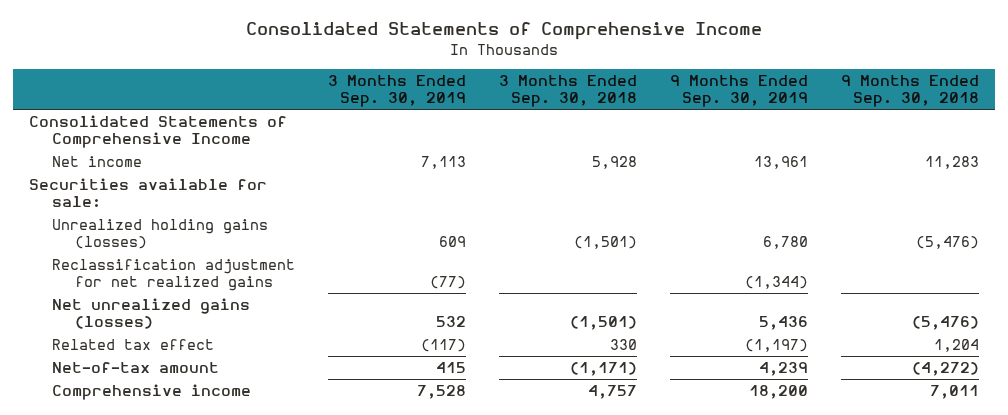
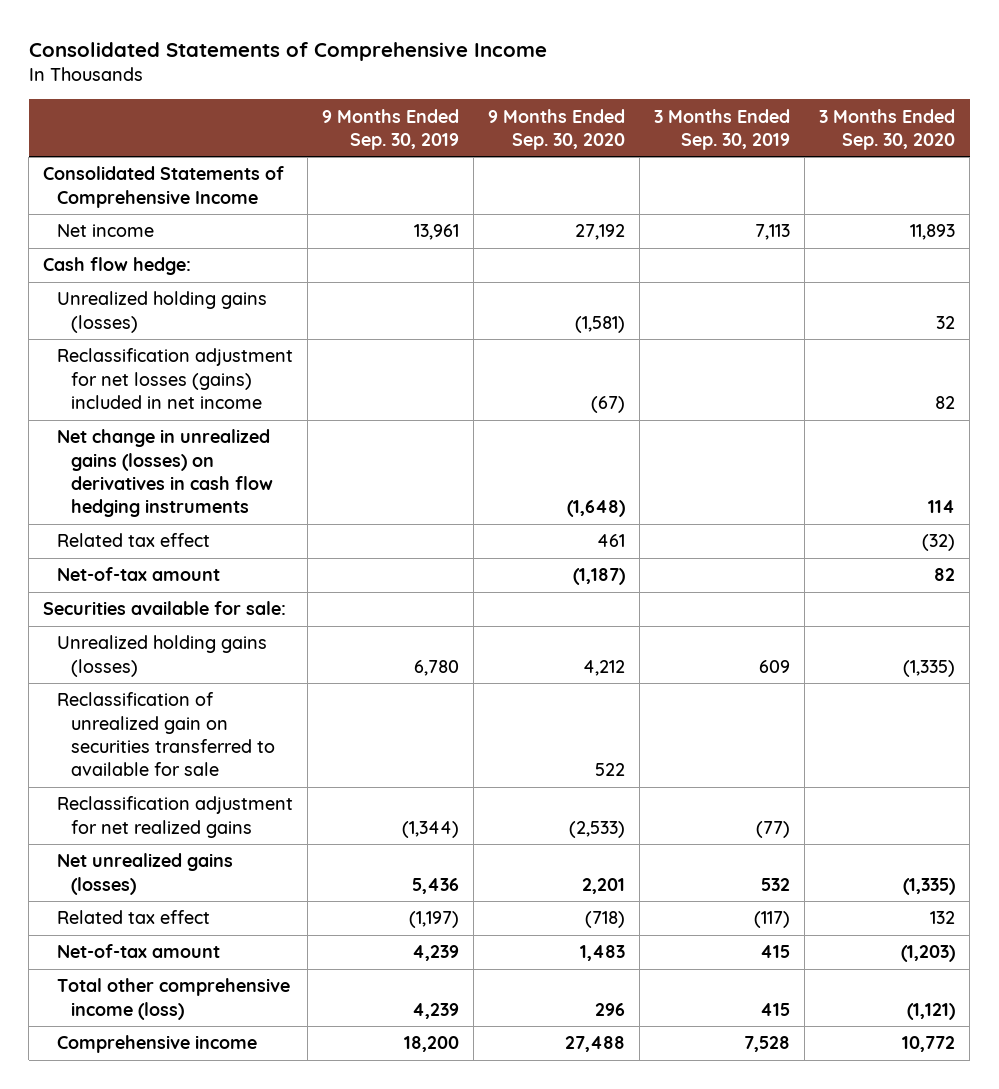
[499,75,638,107] 3 Months Ended Sep. 30, 2018 -> none
[840,75,979,107] 9 Months Ended Sep. 30, 2018 -> none
none -> [488,108,626,150] 9 Months Ended Sep. 30, 2020
none -> [819,108,956,150] 3 Months Ended Sep. 30, 2020
none -> [43,257,192,276] Cash flow hedge:
none -> [57,291,268,333] Unrealized holding gains (losses)
none -> [57,348,294,410] Reclassification adjustment for net losses (gains) included in net income
none -> [57,429,273,518] Net change in unrealized gains (losses) on derivatives in cash flow hedging instruments
none -> [57,533,211,548] Related tax effect
none -> [57,567,221,582] Net-of-tax amount
none -> [57,692,275,777] Reclassification of unrealized gain on securities transferred to available for sale
none -> [57,978,291,1020] Total other comprehensive income (loss)

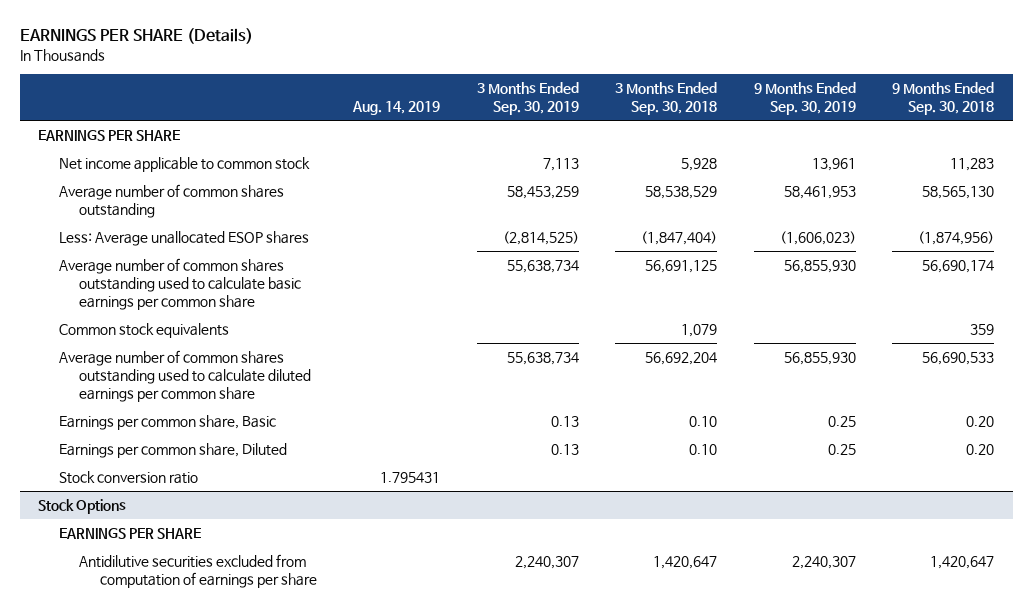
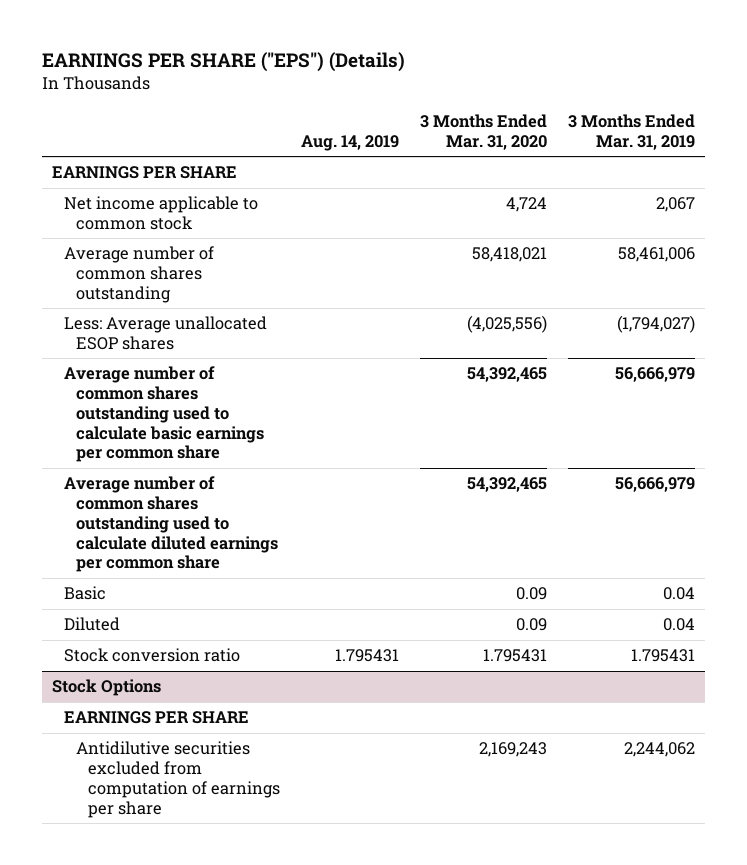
[19,28,253,45] EARNINGS PER SHARE (Details) -> [42,52,406,73] EARNINGS PER SHARE ("EPS") (Details)
[476,82,579,115] 3 Months Ended Sep. 30, 2019 -> none
[615,82,718,115] 3 Months Ended Sep. 30, 2018 -> none
[753,82,856,115] 9 Months Ended Sep. 30, 2019 -> none
[892,82,995,115] 9 Months Ended Sep. 30, 2018 -> none
none -> [419,113,547,150] 3 Months Ended Mar. 31, 2020
none -> [567,113,695,150] 3 Months Ended Mar. 31, 2019
[58,323,229,339] Common stock equivalents -> none
[58,415,276,431] Earnings per common share, Basic -> [64,586,107,601] Basic
[58,443,287,459] Earnings per common share, Diluted -> [64,617,121,632] Diluted

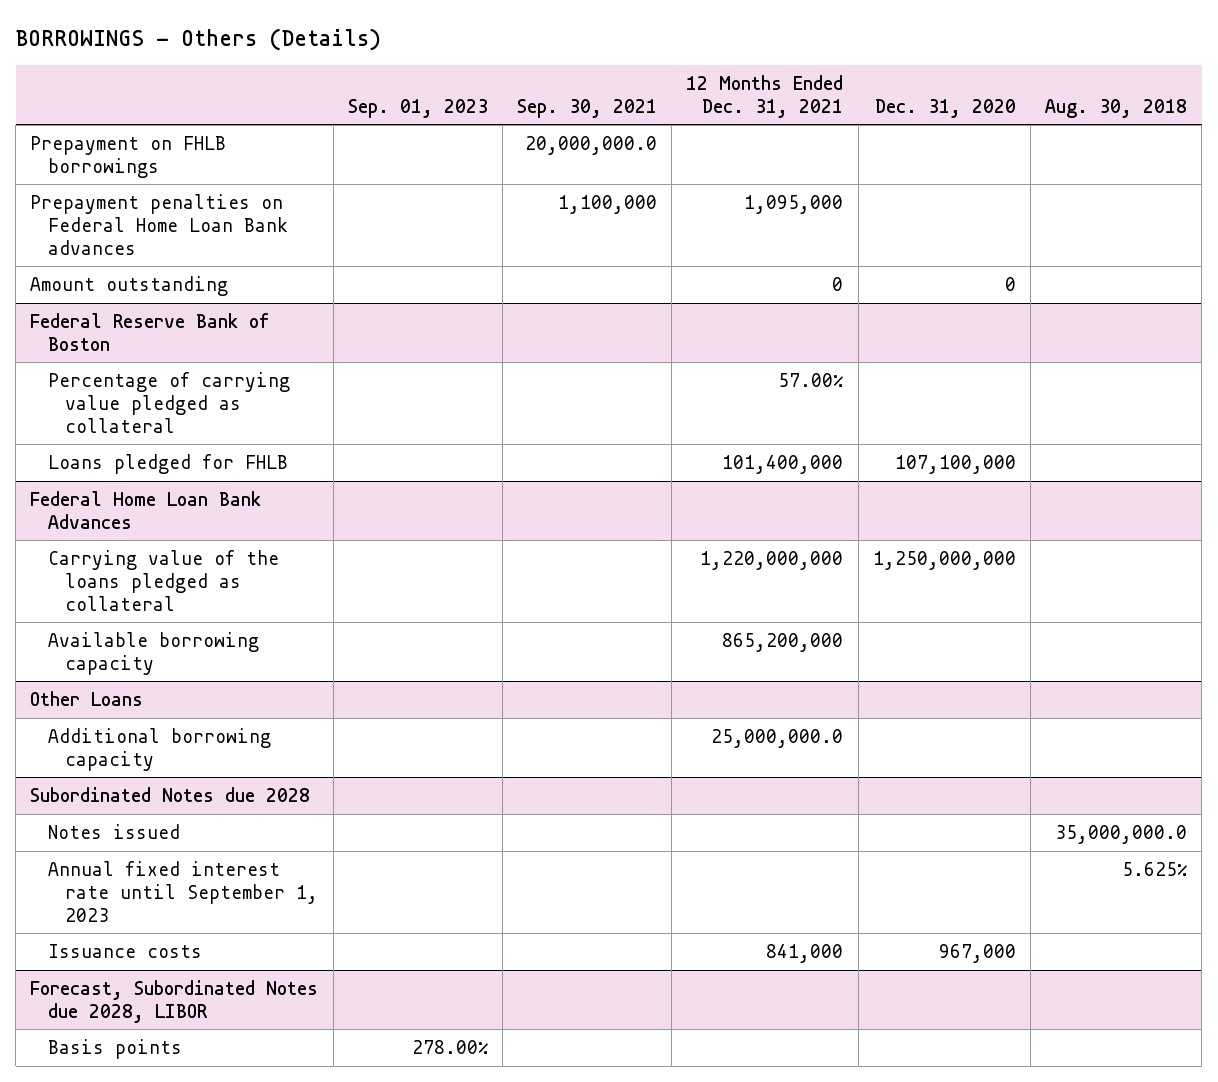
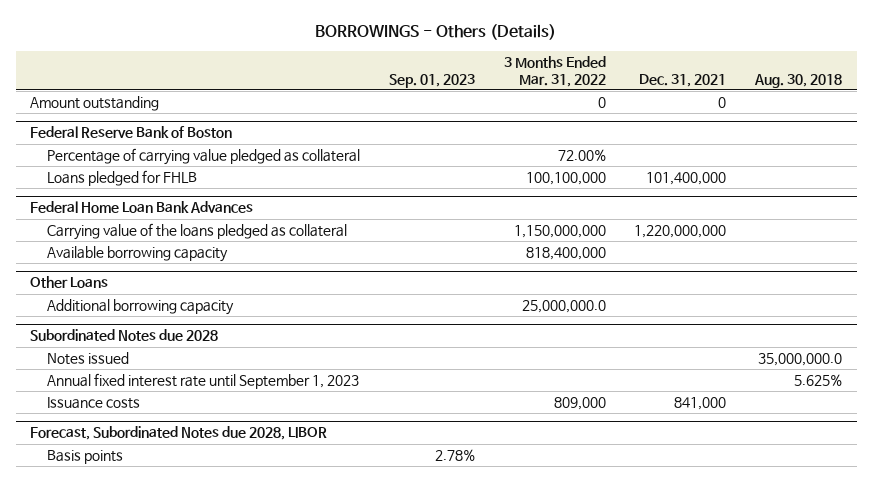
[517,98,658,118] Sep. 30, 2021 -> none
[686,74,844,118] 12 Months Ended Dec. 31, 2021 -> none
[874,98,1016,118] Dec. 31, 2020 -> none
none -> [503,55,606,87] 3 Months Ended Mar. 31, 2022
none -> [639,73,727,87] Dec. 31, 2021
[30,135,227,178] Prepayment on FHLB borrowings -> none
[30,193,288,255] Prepayment penalties on Federal Home Loan Bank advances -> none
[411,1039,489,1054] 278.00% -> [434,449,475,462] 2.78%

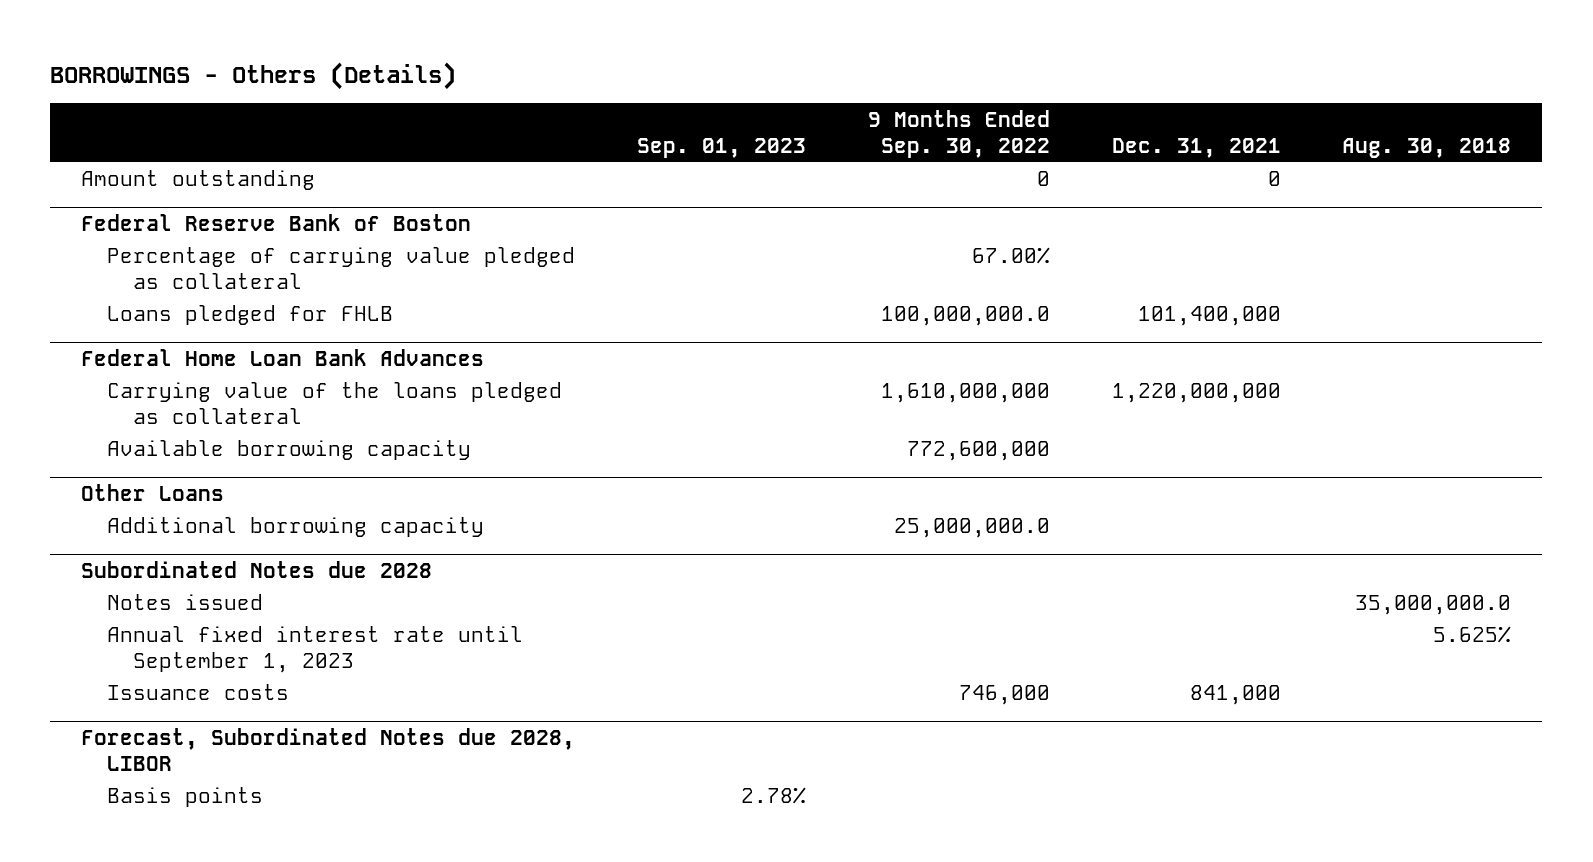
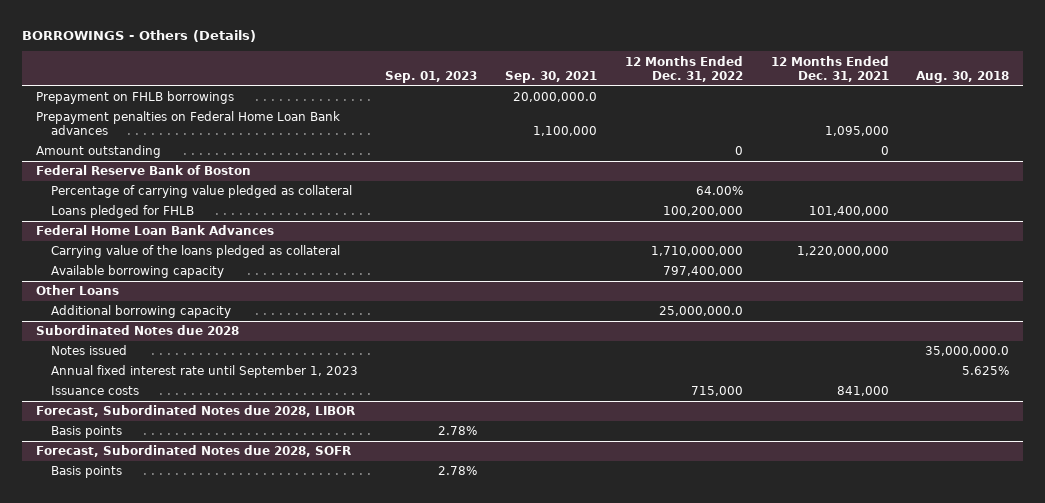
[867,109,1050,158] 9 Months Ended Sep. 30, 2022 -> none
[1111,137,1281,158] Dec. 31, 2021 -> none
none -> [505,70,598,83] Sep. 30, 2021
none -> [624,55,743,82] 12 Months Ended Dec. 31, 2022
none -> [770,55,889,82] 12 Months Ended Dec. 31, 2021
none -> [36,91,235,105] Prepayment on FHLB borrowings
none -> [36,111,341,136] Prepayment penalties on Federal Home Loan Bank advances
none -> [36,445,352,458] Forecast, Subordinated Notes due 2028, SOFR
none -> [50,466,122,479] Basis points

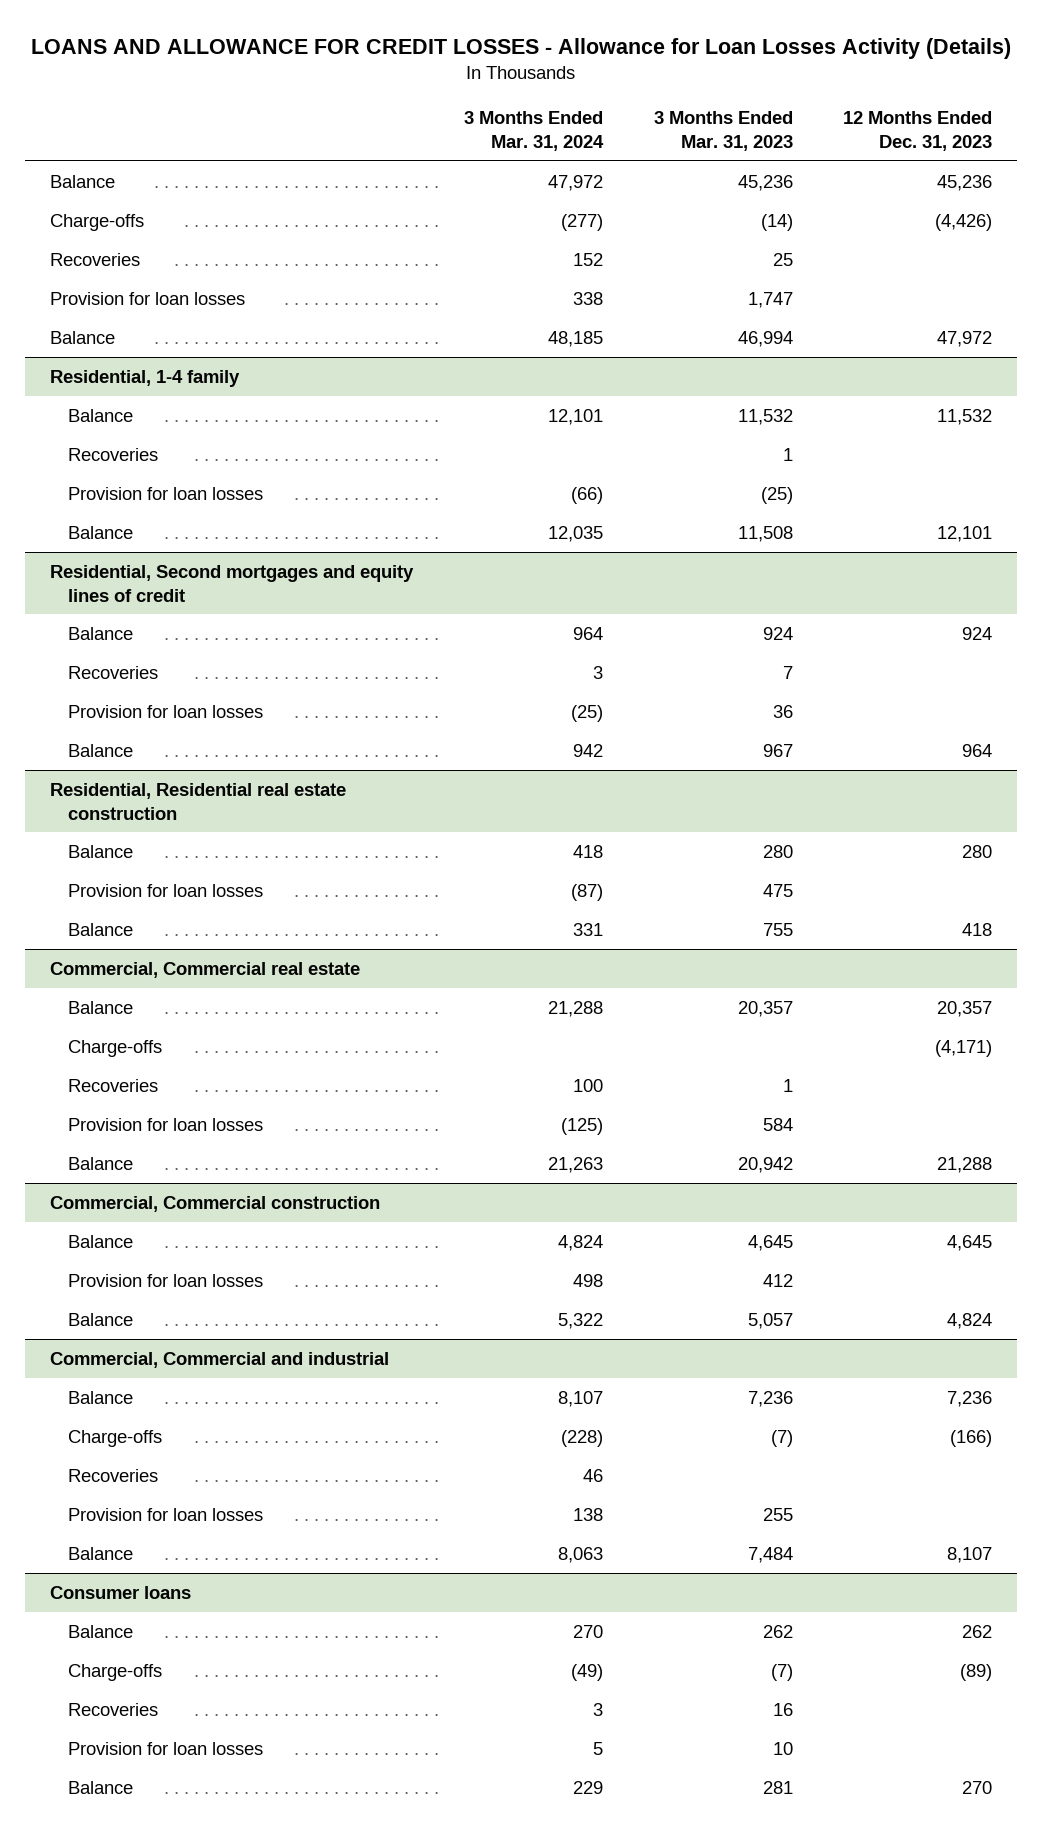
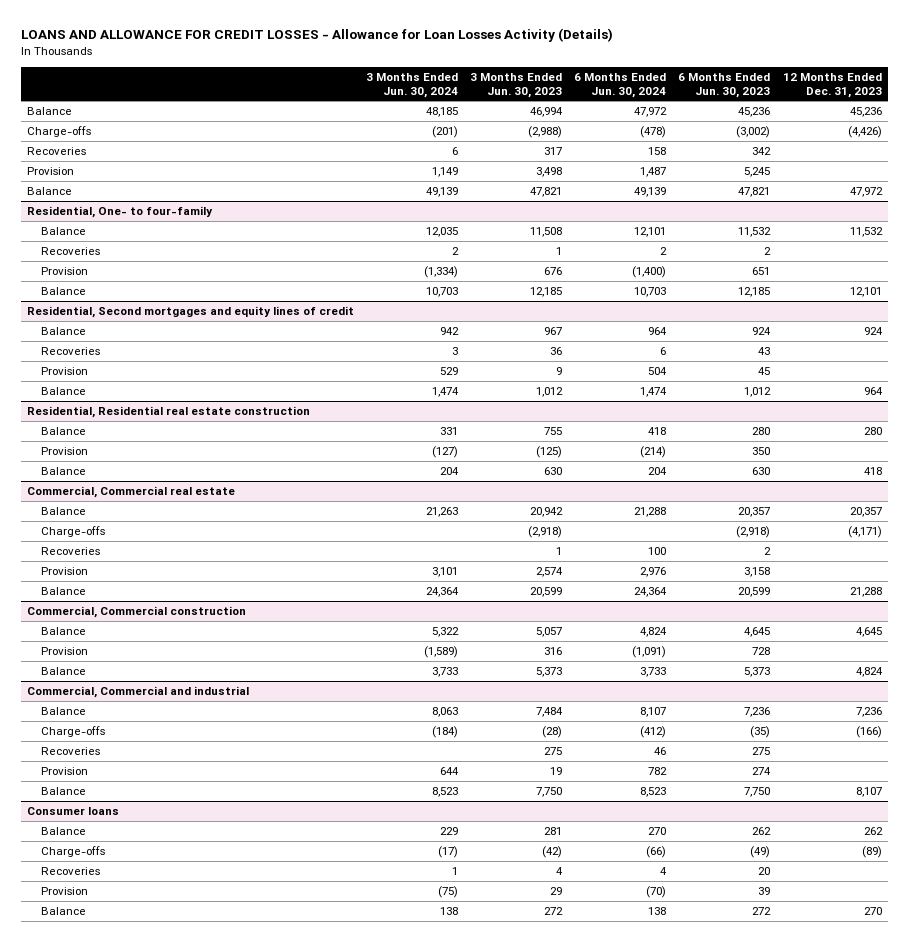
[463,110,604,151] 3 Months Ended Mar. 31, 2024 -> none
[653,110,793,151] 3 Months Ended Mar. 31, 2023 -> none
none -> [366,72,459,98] 3 Months Ended Jun. 30, 2024
none -> [470,72,563,98] 3 Months Ended Jun. 30, 2023
none -> [574,72,667,98] 6 Months Ended Jun. 30, 2024
none -> [678,72,771,98] 6 Months Ended Jun. 30, 2023
[50,291,246,305] Provision for loan losses -> [27,167,75,176] Provision
[50,369,241,387] Residential, 1-4 family -> [27,206,214,219] Residential, One- to four-family
[67,486,263,500] Provision for loan losses -> [40,267,88,276] Provision
[67,704,263,718] Provision for loan losses -> [40,367,88,376] Provision
[67,883,263,897] Provision for loan losses -> [40,447,88,456] Provision
[67,1117,263,1131] Provision for loan losses -> [40,567,88,576] Provision
[67,1273,263,1287] Provision for loan losses -> [40,647,88,656] Provision
[67,1507,263,1521] Provision for loan losses -> [40,767,88,776] Provision
[67,1741,263,1755] Provision for loan losses -> [40,887,88,896] Provision

